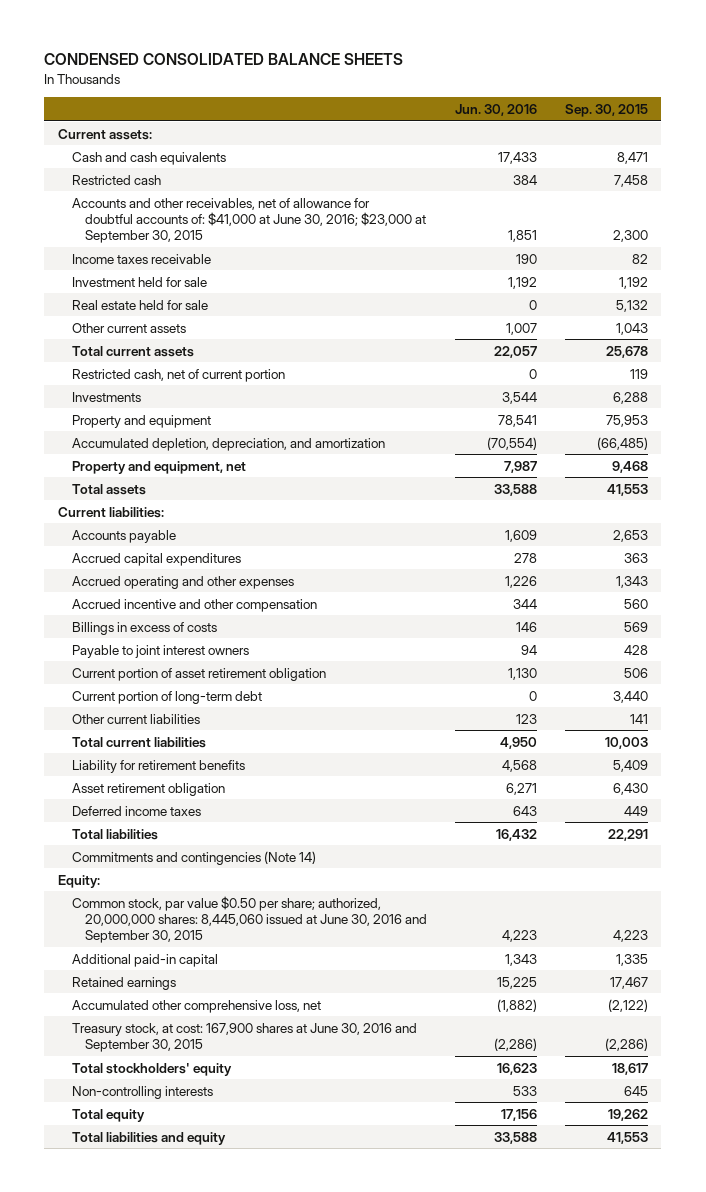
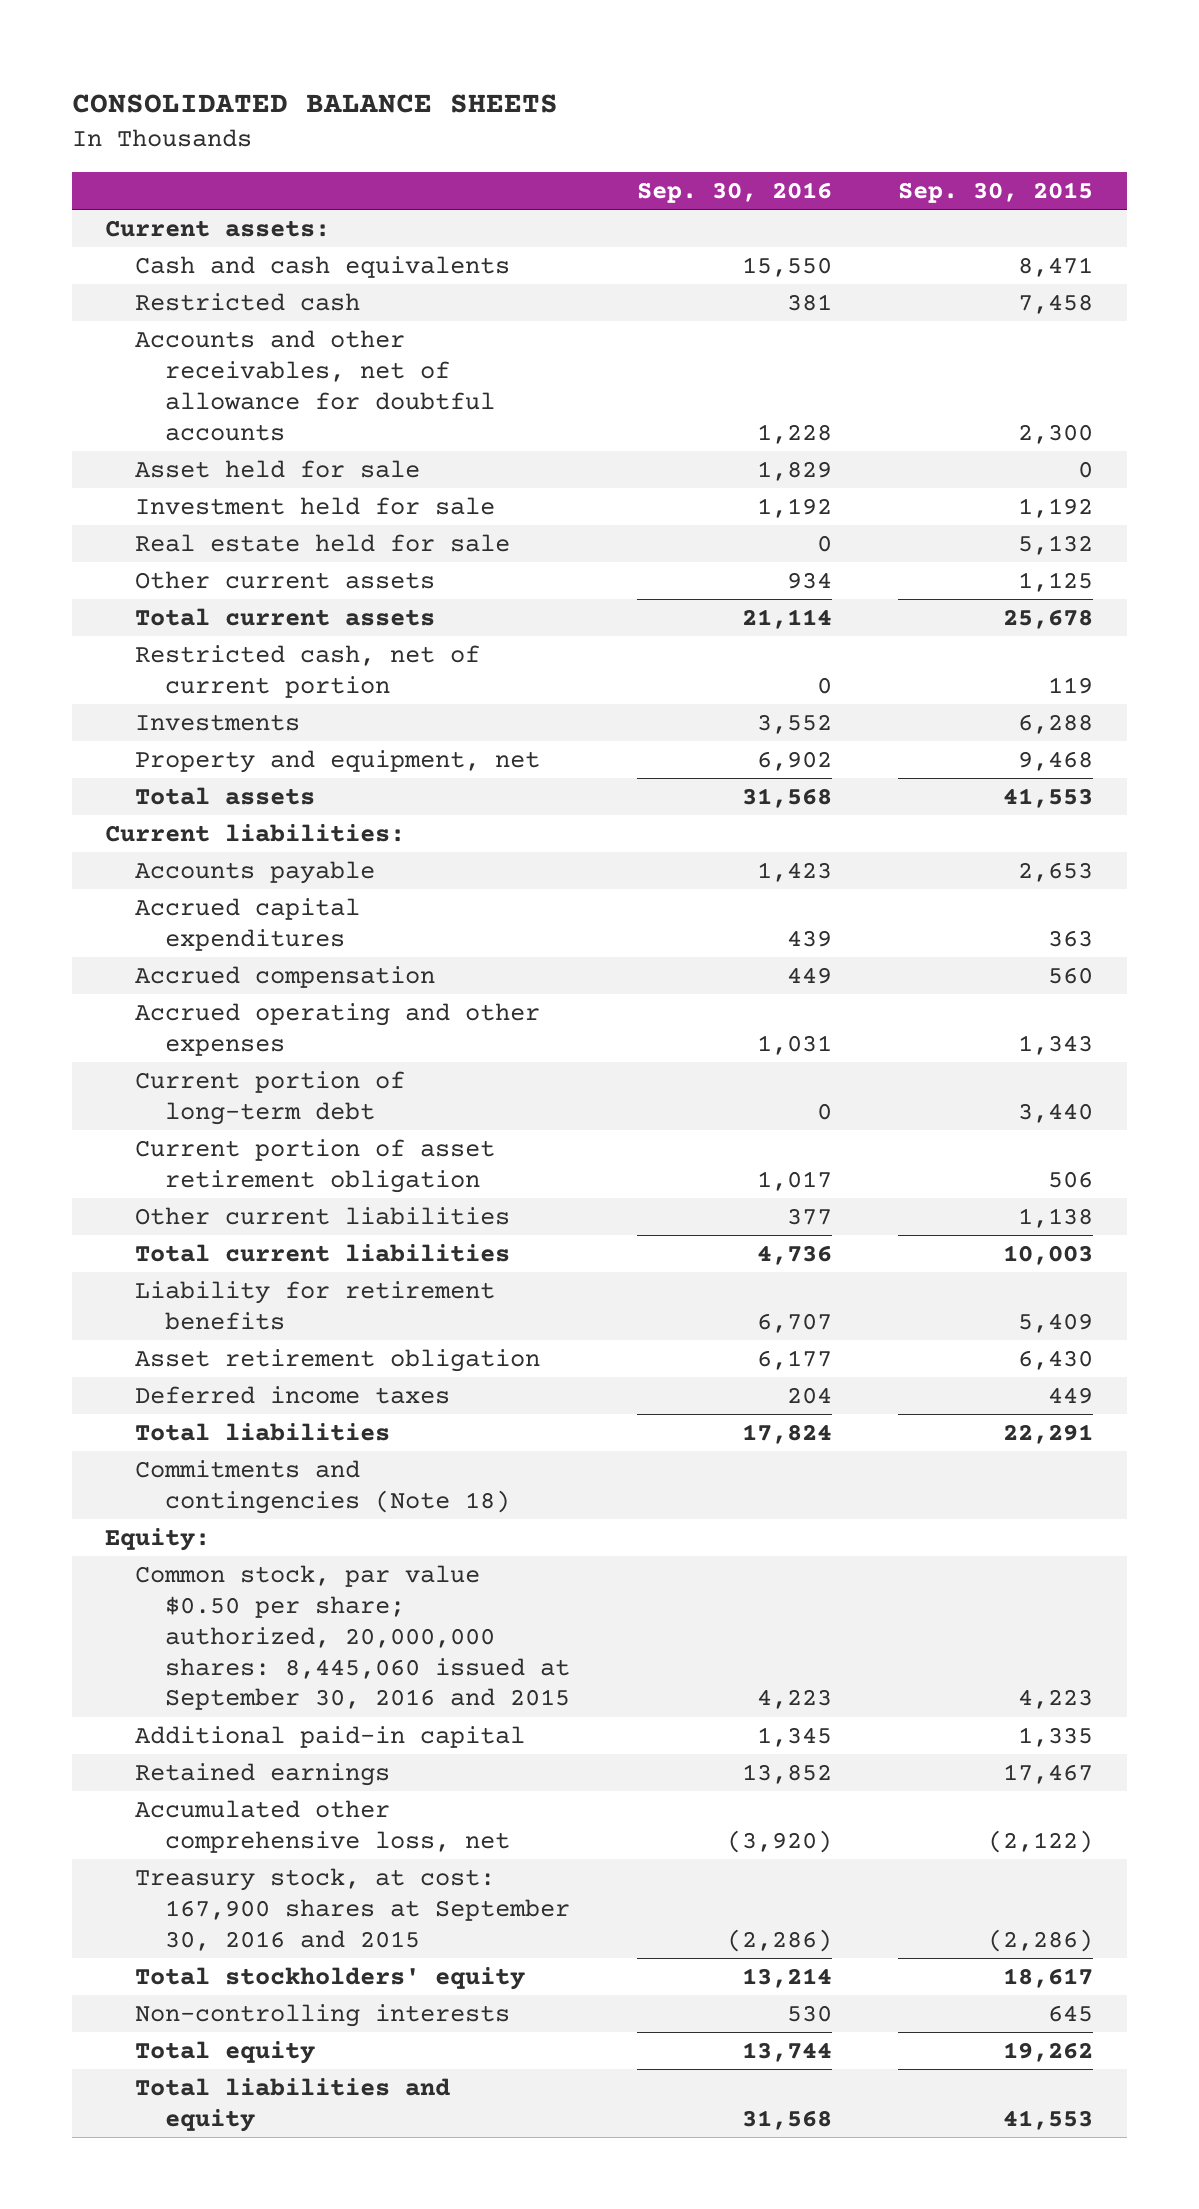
[44,53,404,66] CONDENSED CONSOLIDATED BALANCE SHEETS -> [71,93,558,113] CONSOLIDATED BALANCE SHEETS
[455,103,538,116] Jun. 30, 2016 -> none
none -> [636,181,832,203] Sep. 30, 2016
[71,253,211,264] Income taxes receivable -> none
[71,197,427,244] Accounts and other receivables, net of allowance for doubtful accounts of: $41,000 at June 30, 2016; $23,000 at September 30, 2015 -> [135,330,496,441] Accounts and other receivables, net of allowance for doubtful accounts
none -> [135,460,421,479] Asset held for sale
[615,322,648,335] 1,043 -> [1018,572,1094,593] 1,125
[71,414,211,428] Property and equipment -> none
[71,437,385,451] Accumulated depletion, depreciation, and amortization -> none
none -> [135,966,436,989] Accrued compensation
[71,598,317,612] Accrued incentive and other compensation -> none
[71,621,217,635] Billings in excess of costs -> none
[71,644,249,658] Payable to joint interest owners -> none
[71,667,326,681] Current portion of asset retirement obligation -> [135,1139,496,1193] Current portion of asset retirement obligation
[629,713,648,724] 141 -> [1018,1208,1094,1229] 1,138
[71,850,316,865] Commitments and contingencies (Note 14) -> [135,1460,511,1514] Commitments and contingencies (Note 18)
[71,895,428,944] Common stock, par value $0.50 per share; authorized, 20,000,000 shares: 8,445,060 issued at June 30, 2016 and September 30, 2015 -> [135,1565,571,1711] Common stock, par value $0.50 per share; authorized, 20,000,000 shares: 8,445,060 issued at September 30, 2016 and 2015
[71,1022,417,1053] Treasury stock, at cost: 167,900 shares at June 30, 2016 and September 30, 2015 -> [135,1868,571,1951] Treasury stock, at cost: 167,900 shares at September 30, 2016 and 2015

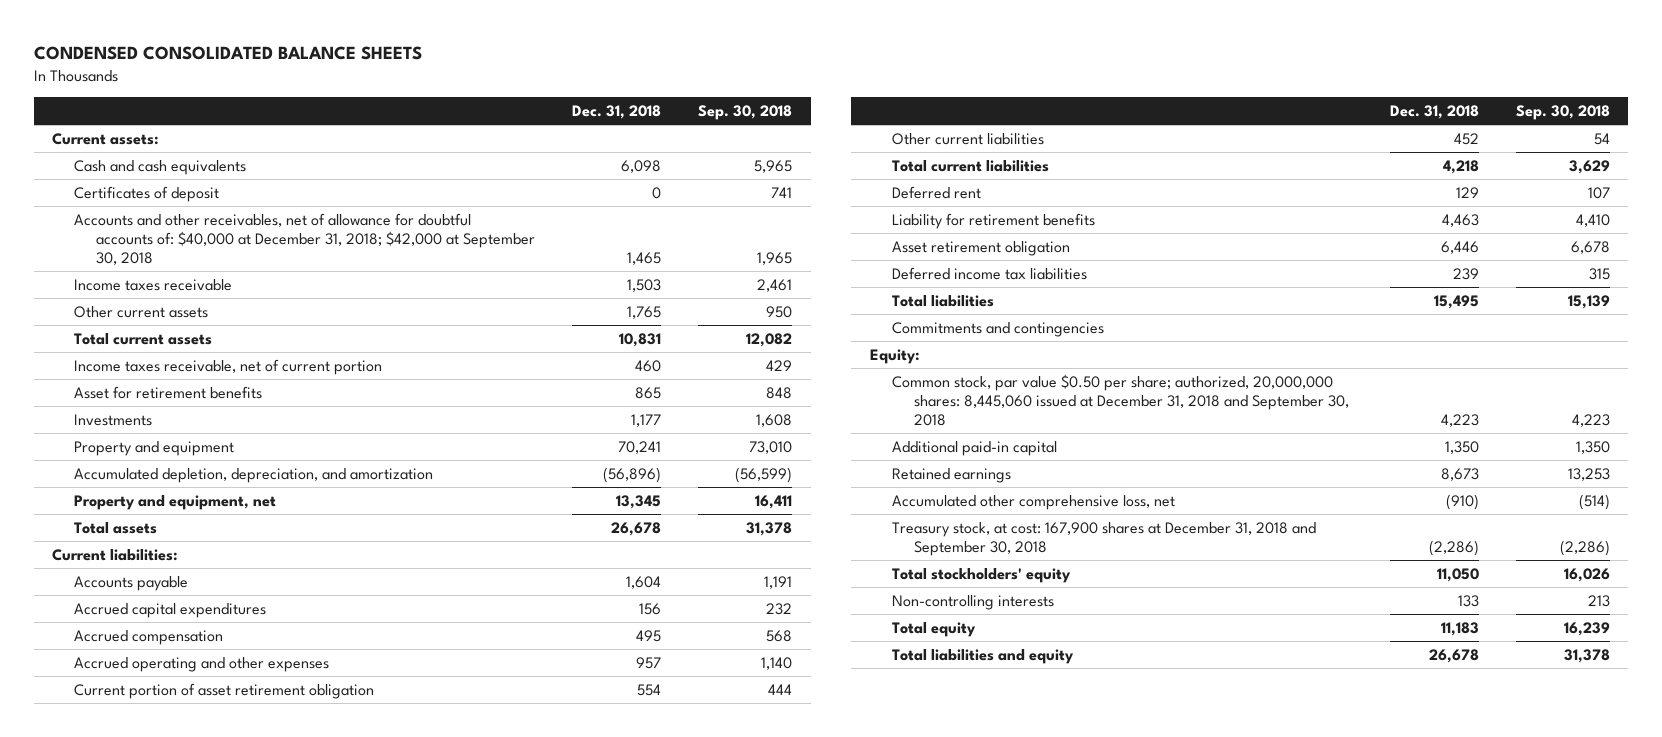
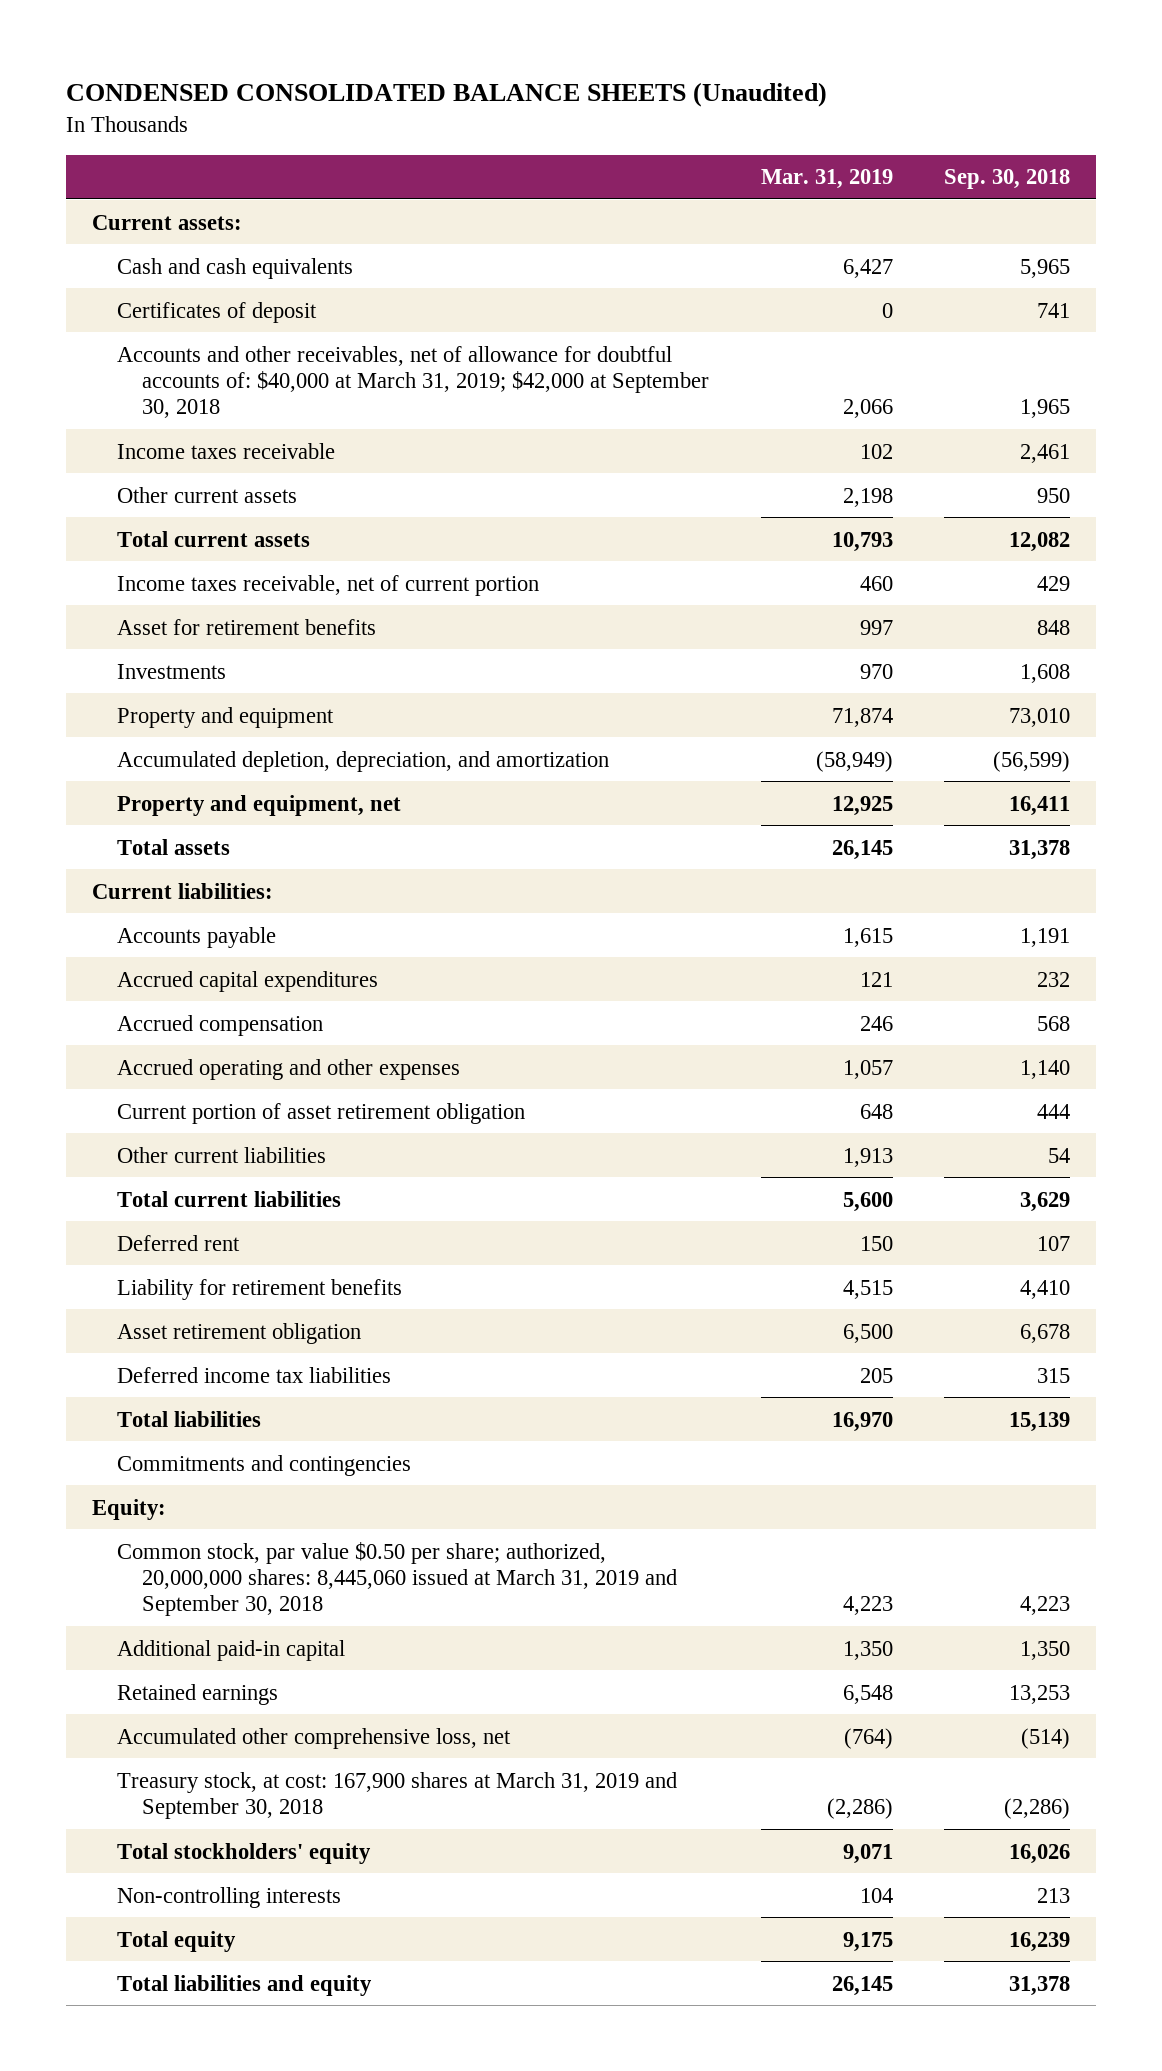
[33,45,422,60] CONDENSED CONSOLIDATED BALANCE SHEETS -> [65,82,827,108] CONDENSED CONSOLIDATED BALANCE SHEETS (Unaudited)
[572,104,662,119] Dec. 31, 2018 -> none
none -> [760,169,893,190] Mar. 31, 2019
[74,212,536,265] Accounts and other receivables, net of allowance for doubtful accounts of: $40,000 at December 31, 2018; $42,000 at September 30, 2018 -> [117,345,710,419] Accounts and other receivables, net of allowance for doubtful accounts of: $40,000 at March 31, 2019; $42,000 at September 30, 2018
[891,373,1349,426] Common stock, par value $0.50 per share; authorized, 20,000,000 shares: 8,445,060 issued at December 31, 2018 and September 30, 2018 -> [117,1541,678,1617] Common stock, par value $0.50 per share; authorized, 20,000,000 shares: 8,445,060 issued at March 31, 2019 and September 30, 2018
[891,521,1316,556] Treasury stock, at cost: 167,900 shares at December 31, 2018 and September 30, 2018 -> [117,1771,678,1820] Treasury stock, at cost: 167,900 shares at March 31, 2019 and September 30, 2018

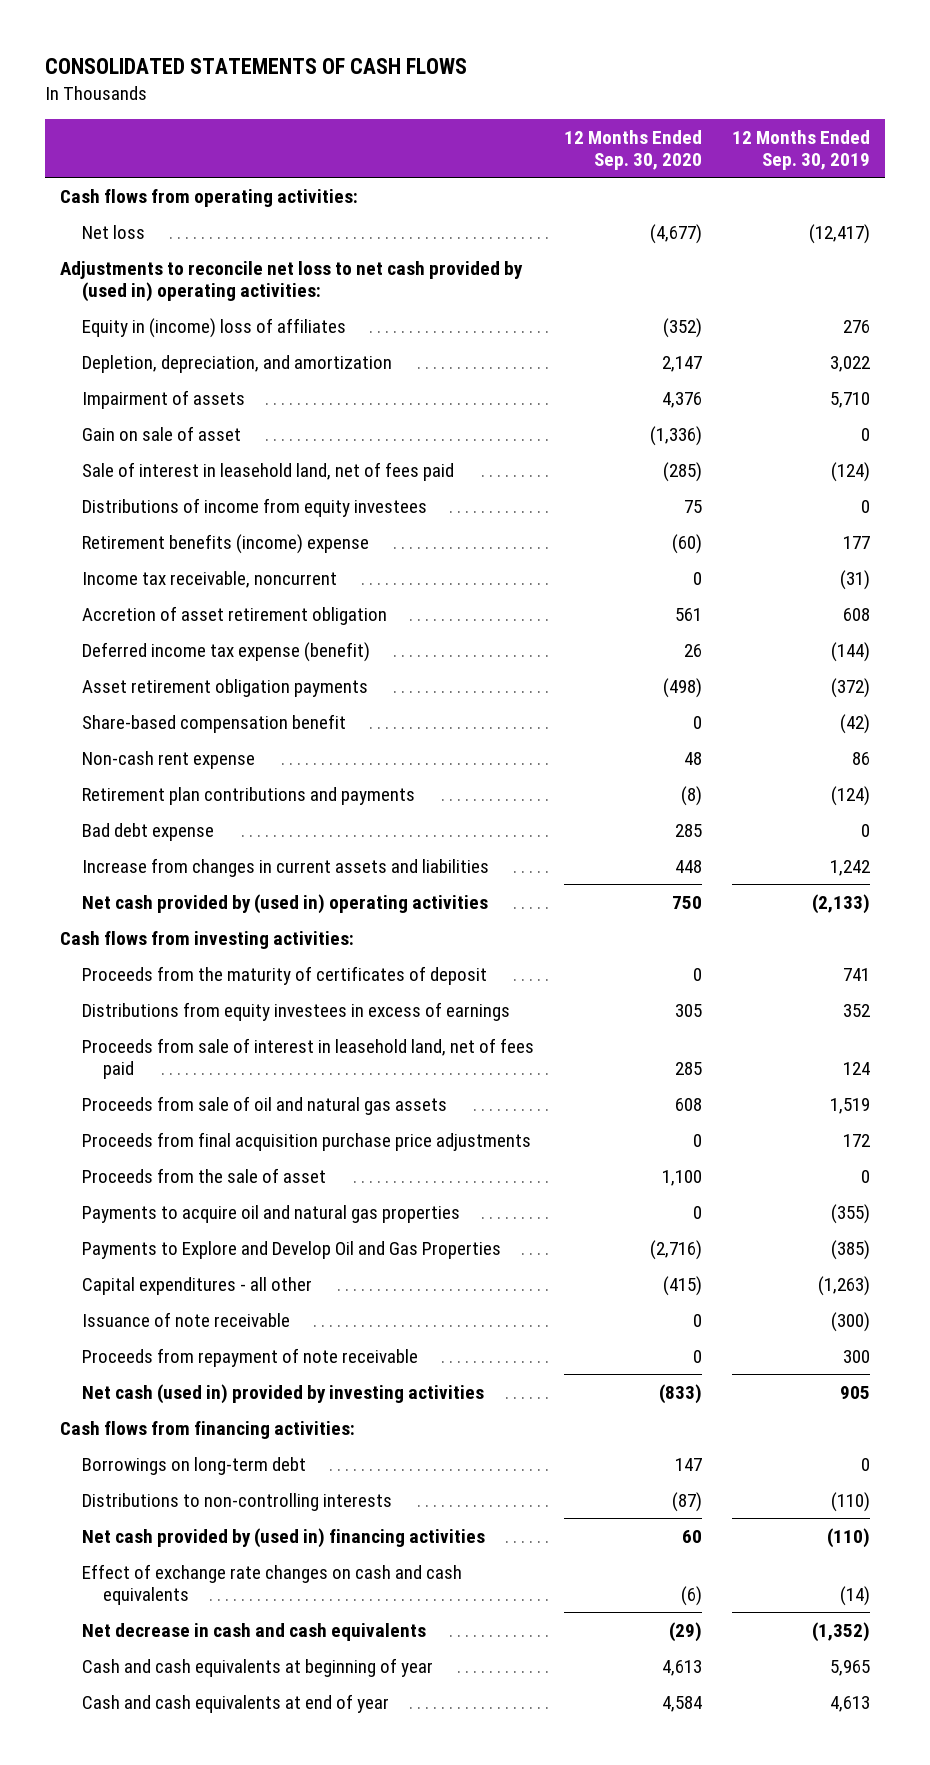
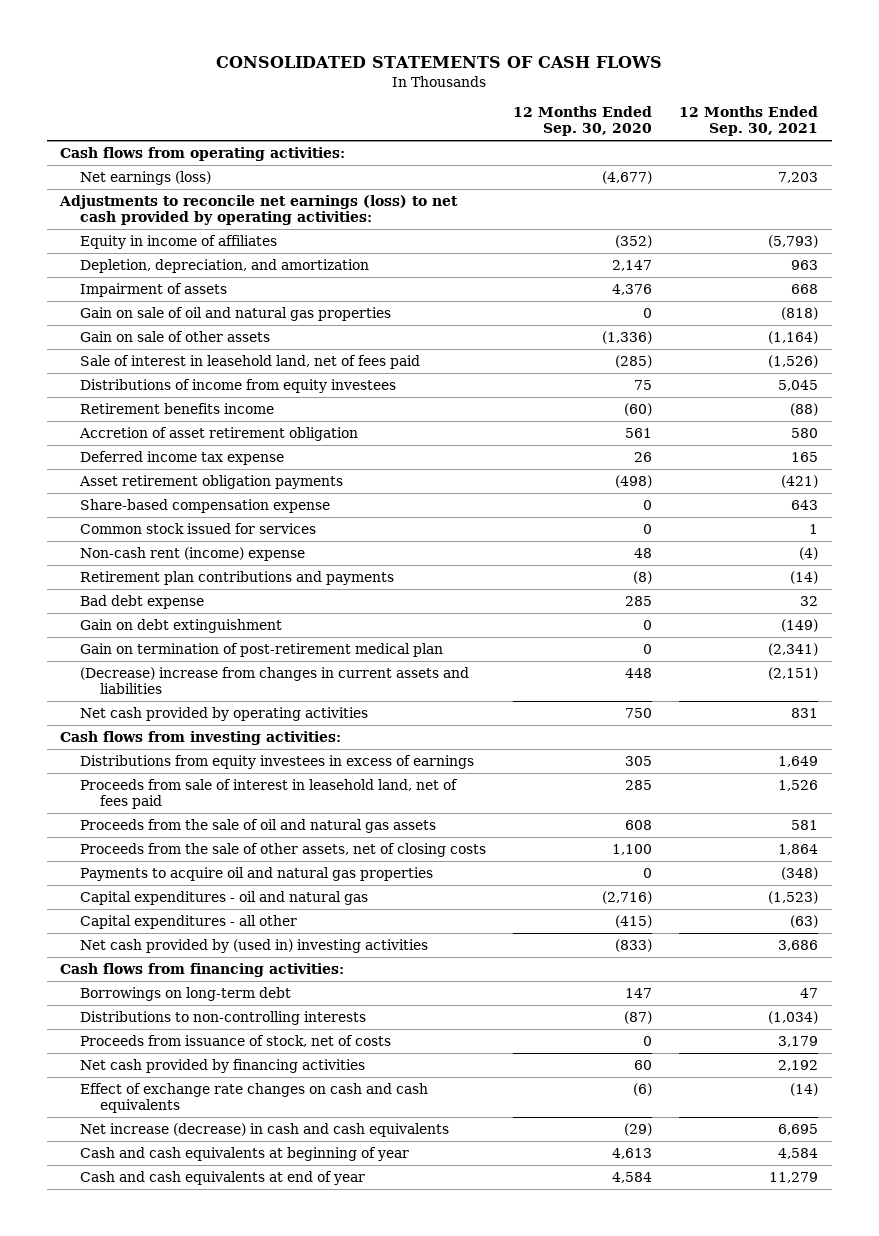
[732,129,871,170] 12 Months Ended Sep. 30, 2019 -> none
none -> [679,106,819,137] 12 Months Ended Sep. 30, 2021
[81,224,145,239] Net loss -> [79,170,211,185] Net earnings (loss)
[60,260,524,302] Adjustments to reconcile net loss to net cash provided by (used in) operating activities: -> [59,194,459,225] Adjustments to reconcile net earnings (loss) to net cash provided by operating activities:
[81,317,346,338] Equity in (income) loss of affiliates -> [79,234,277,249] Equity in income of affiliates
none -> [79,306,391,321] Gain on sale of oil and natural gas properties
[81,425,241,441] Gain on sale of asset -> [79,330,270,342] Gain on sale of other assets
[81,570,337,588] Income tax receivable, noncurrent -> none
[81,533,369,554] Retirement benefits (income) expense -> [79,402,274,414] Retirement benefits income
[81,641,370,662] Deferred income tax expense (benefit) -> [79,450,284,465] Deferred income tax expense
[81,713,346,733] Share-based compensation benefit -> [79,498,330,513] Share-based compensation expense
none -> [79,522,316,534] Common stock issued for services
[81,750,255,769] Non-cash rent expense -> [79,546,305,561] Non-cash rent (income) expense
none -> [79,618,282,633] Gain on debt extinguishment
none -> [79,642,443,657] Gain on termination of post-retirement medical plan
[81,857,489,877] Increase from changes in current assets and liabilities -> [79,666,469,694] (Decrease) increase from changes in current assets and liabilities
[81,893,488,914] Net cash provided by (used in) operating activities -> [79,706,368,721] Net cash provided by operating activities
[81,965,487,985] Proceeds from the maturity of certificates of deposit -> none
[81,1131,531,1151] Proceeds from final acquisition purchase price adjustments -> none
[81,1095,447,1115] Proceeds from sale of oil and natural gas assets -> [79,818,436,833] Proceeds from the sale of oil and natural gas assets
[81,1167,326,1183] Proceeds from the sale of asset -> [79,842,486,857] Proceeds from the sale of other assets, net of closing costs
[81,1240,501,1259] Payments to Explore and Develop Oil and Gas Properties -> [79,890,368,905] Capital expenditures - oil and natural gas
[81,1311,290,1327] Issuance of note receivable -> none
[81,1347,418,1367] Proceeds from repayment of note receivable -> none
[81,1383,484,1404] Net cash (used in) provided by investing activities -> [79,938,428,953] Net cash provided by (used in) investing activities
none -> [79,1034,391,1047] Proceeds from issuance of stock, net of costs
[81,1527,485,1548] Net cash provided by (used in) financing activities -> [79,1058,365,1073] Net cash provided by financing activities
[81,1622,426,1641] Net decrease in cash and cash equivalents -> [79,1122,449,1137] Net increase (decrease) in cash and cash equivalents

